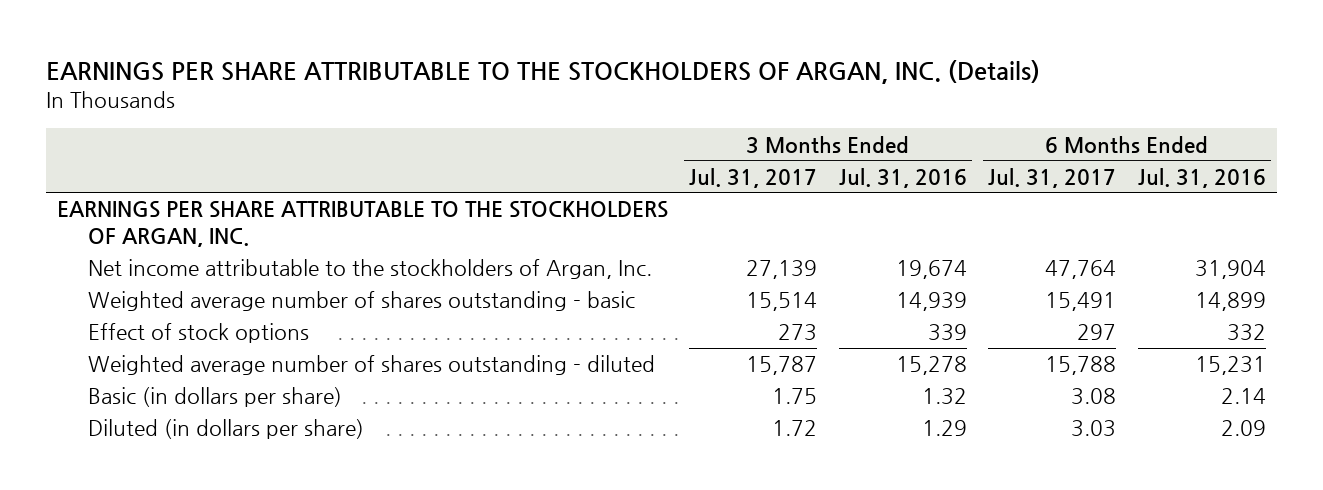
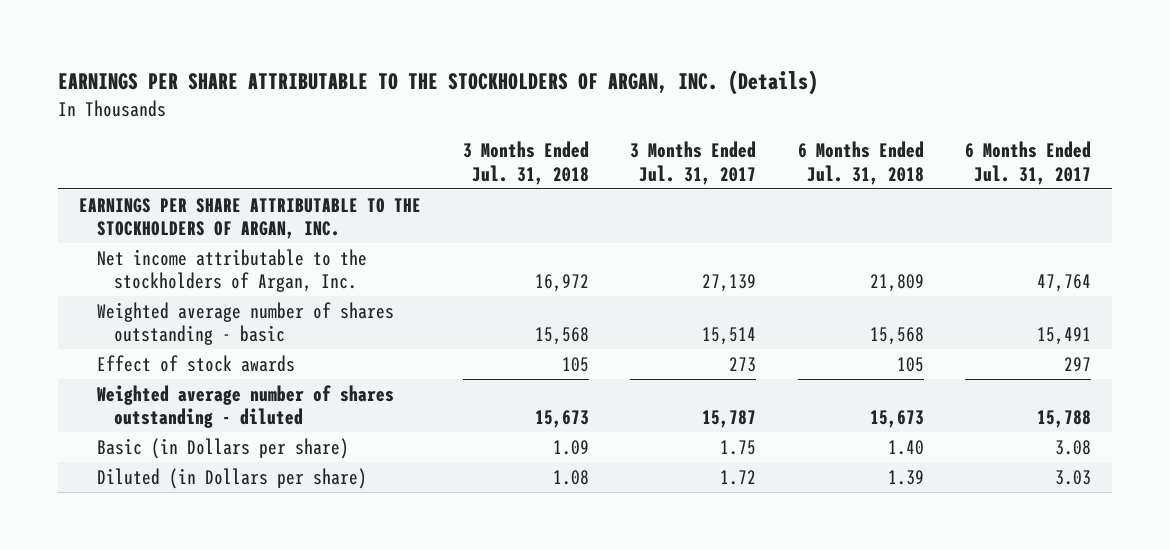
[838,167,967,188] Jul. 31, 2016 -> none
[1137,167,1266,188] Jul. 31, 2016 -> none
none -> [462,141,589,185] 3 Months Ended Jul. 31, 2018
none -> [797,141,924,185] 6 Months Ended Jul. 31, 2018
[88,323,310,344] Effect of stock options -> [96,354,295,372] Effect of stock awards
[88,387,343,408] Basic (in dollars per share) -> [96,437,349,459] Basic (in Dollars per share)
[88,419,365,440] Diluted (in dollars per share) -> [96,467,367,489] Diluted (in Dollars per share)

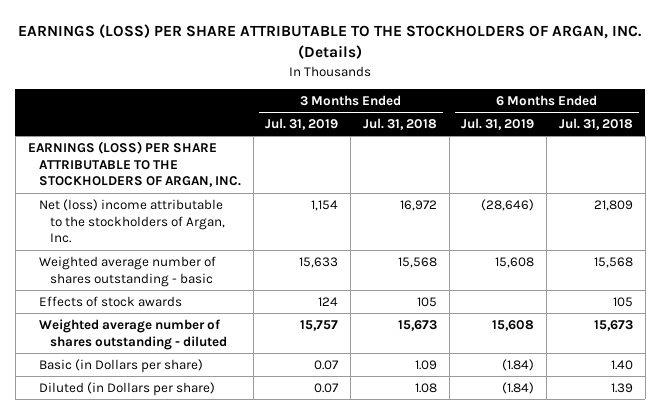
[58,70,819,96] EARNINGS PER SHARE ATTRIBUTABLE TO THE STOCKHOLDERS OF ARGAN, INC. (Details) -> [18,24,642,60] EARNINGS (LOSS) PER SHARE ATTRIBUTABLE TO THE STOCKHOLDERS OF ARGAN, INC. (Details)
[630,141,757,185] 3 Months Ended Jul. 31, 2017 -> none
[965,141,1092,185] 6 Months Ended Jul. 31, 2017 -> none
none -> [265,118,339,131] Jul. 31, 2019
none -> [461,118,535,131] Jul. 31, 2019
[79,197,422,240] EARNINGS PER SHARE ATTRIBUTABLE TO THE STOCKHOLDERS OF ARGAN, INC. -> [27,140,241,188] EARNINGS (LOSS) PER SHARE ATTRIBUTABLE TO THE STOCKHOLDERS OF ARGAN, INC.
[96,248,367,293] Net income attributable to the stockholders of Argan, Inc. -> [38,198,226,244] Net (loss) income attributable to the stockholders of Argan, Inc.
[96,354,295,372] Effect of stock awards -> [38,295,182,307] Effects of stock awards

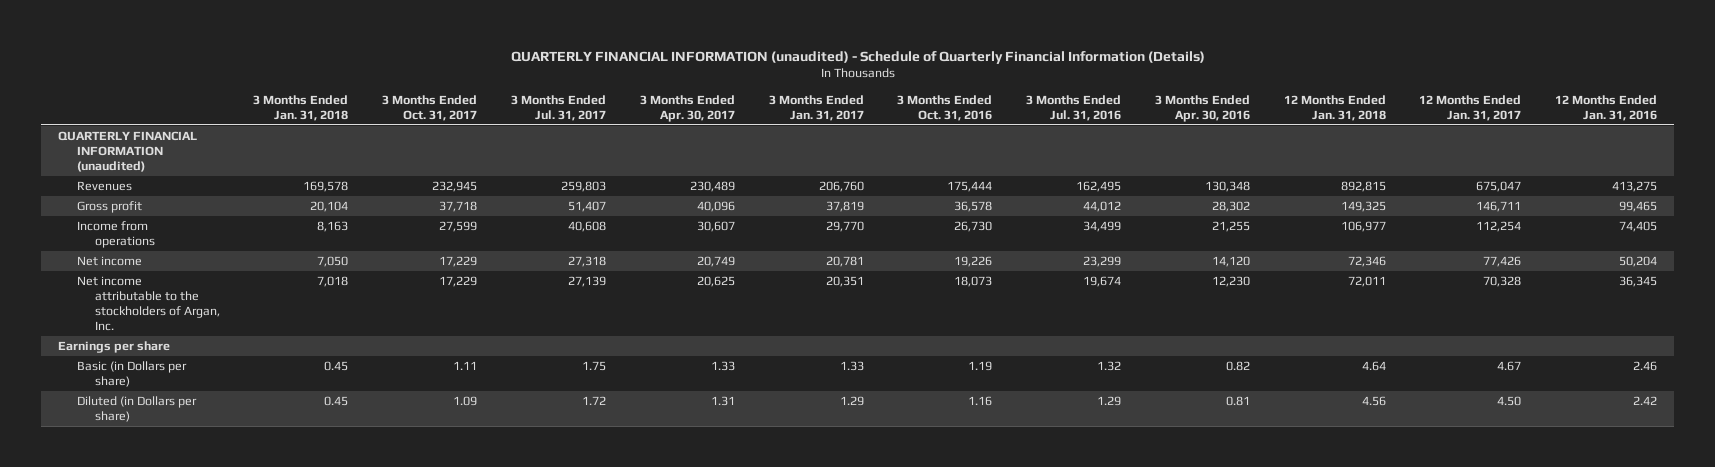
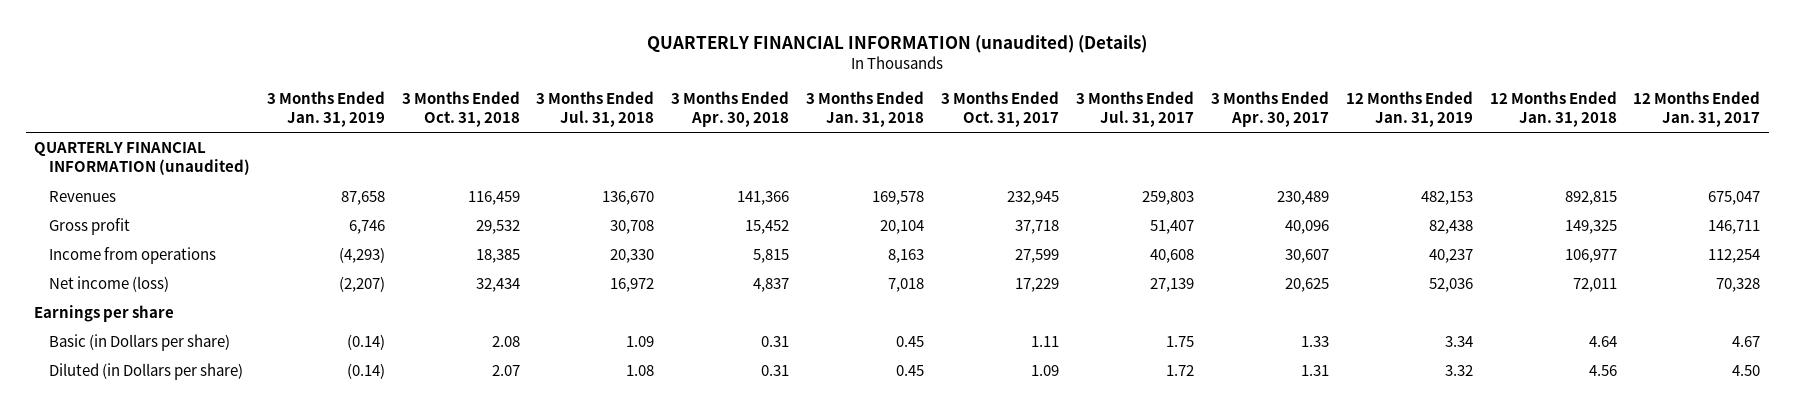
[510,50,1205,64] QUARTERLY FINANCIAL INFORMATION (unaudited) - Schedule of Quarterly Financial Information (Details) -> [647,34,1148,53] QUARTERLY FINANCIAL INFORMATION (unaudited) (Details)
[768,94,864,121] 3 Months Ended Jan. 31, 2017 -> none
[897,94,993,121] 3 Months Ended Oct. 31, 2016 -> none
[1026,94,1122,121] 3 Months Ended Jul. 31, 2016 -> none
[1154,94,1250,122] 3 Months Ended Apr. 30, 2016 -> none
[1555,94,1658,121] 12 Months Ended Jan. 31, 2016 -> none
none -> [266,90,385,128] 3 Months Ended Jan. 31, 2019
none -> [401,90,520,128] 3 Months Ended Oct. 31, 2018
none -> [536,90,655,128] 3 Months Ended Jul. 31, 2018
none -> [671,90,790,128] 3 Months Ended Apr. 30, 2018
none -> [1345,90,1473,128] 12 Months Ended Jan. 31, 2019
[76,256,142,267] Net income -> none
[76,276,220,331] Net income attributable to the stockholders of Argan, Inc. -> [48,276,169,293] Net income (loss)

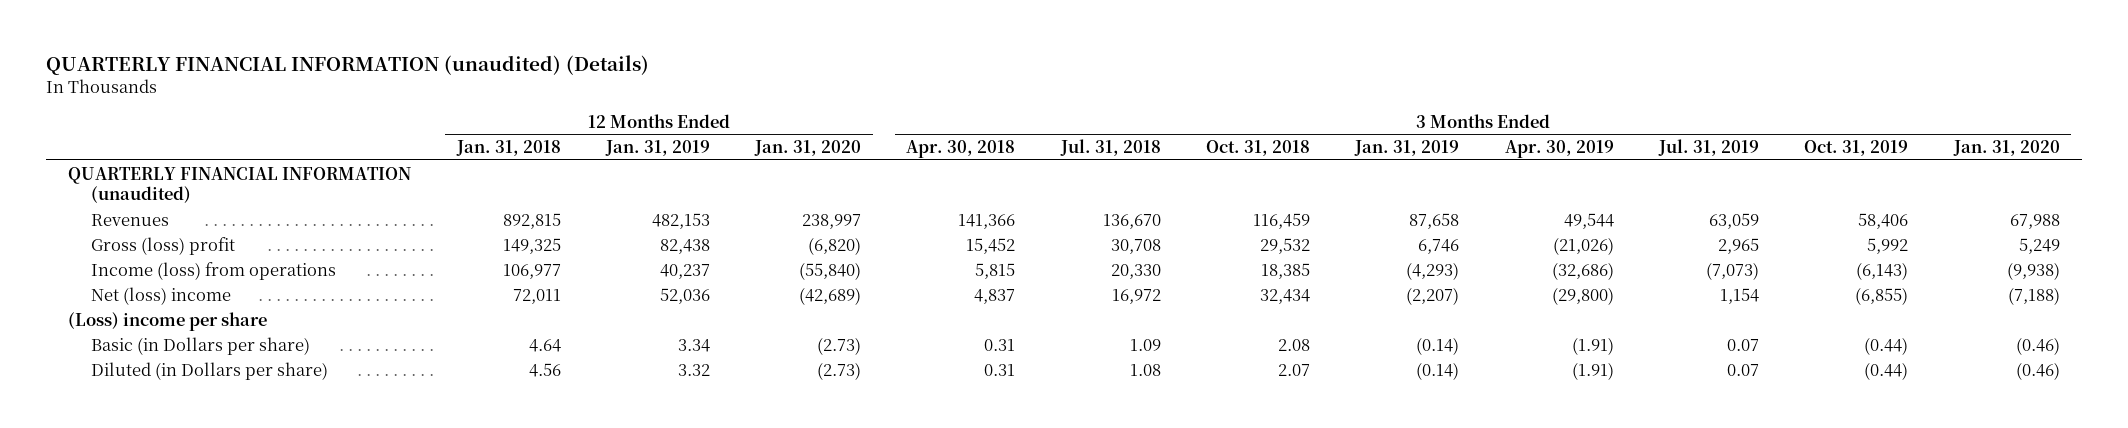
[806,90,925,128] 3 Months Ended Jan. 31, 2018 -> none
[941,90,1060,128] 3 Months Ended Oct. 31, 2017 -> none
[1075,90,1194,128] 3 Months Ended Jul. 31, 2017 -> none
[1210,90,1329,128] 3 Months Ended Apr. 30, 2017 -> none
[1633,90,1761,128] 12 Months Ended Jan. 31, 2017 -> none
none -> [754,140,862,157] Jan. 31, 2020
none -> [1504,140,1614,159] Apr. 30, 2019
none -> [1657,139,1759,157] Jul. 31, 2019
none -> [1804,140,1909,157] Oct. 31, 2019
none -> [1952,140,2060,157] Jan. 31, 2020
[48,218,130,236] Gross profit -> [91,236,236,255] Gross (loss) profit
[48,247,216,265] Income from operations -> [91,261,337,280] Income (loss) from operations
[48,276,169,293] Net income (loss) -> [91,286,232,305] Net (loss) income
[34,305,175,323] Earnings per share -> [68,311,268,331] (Loss) income per share

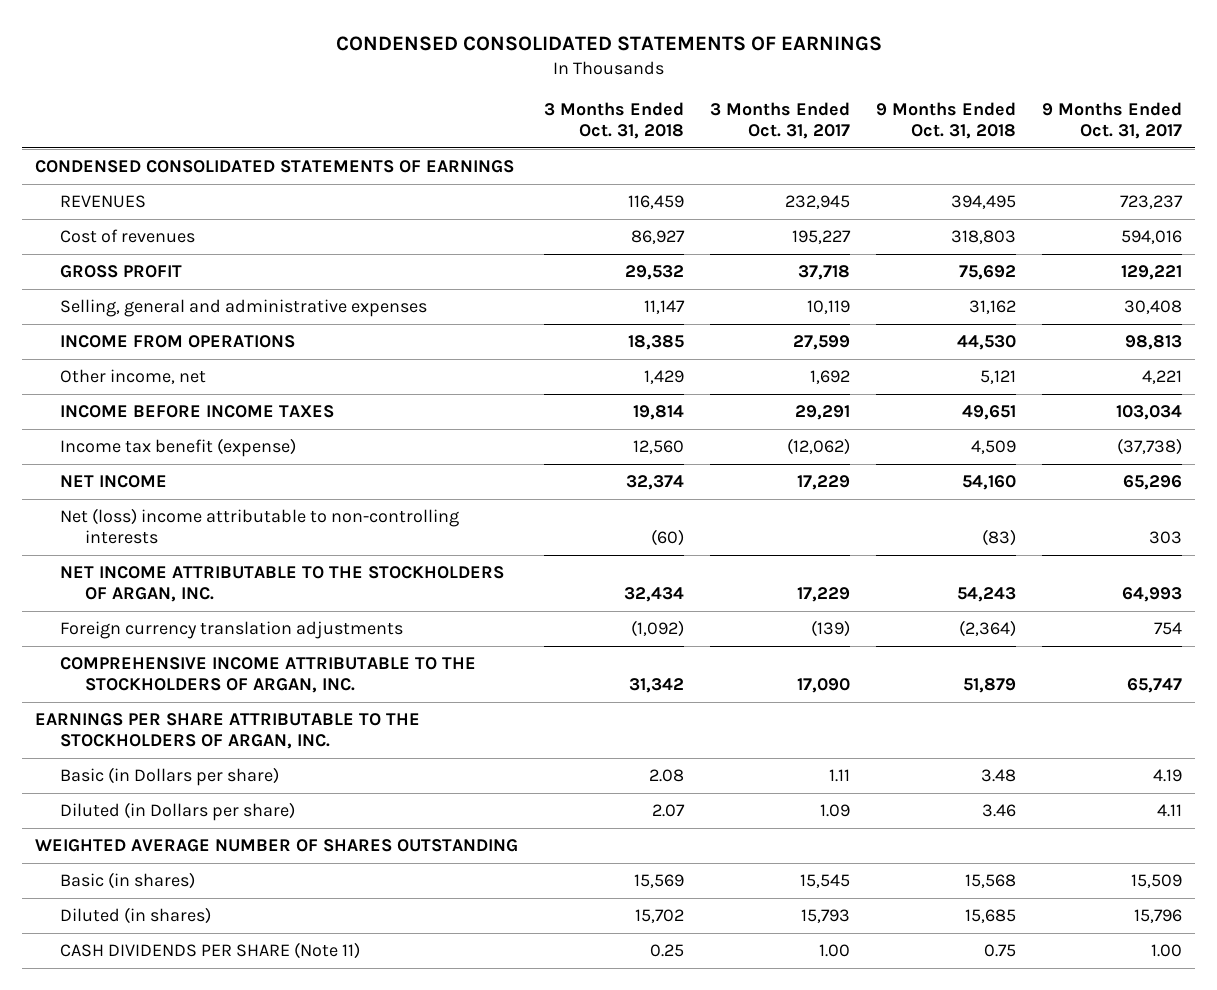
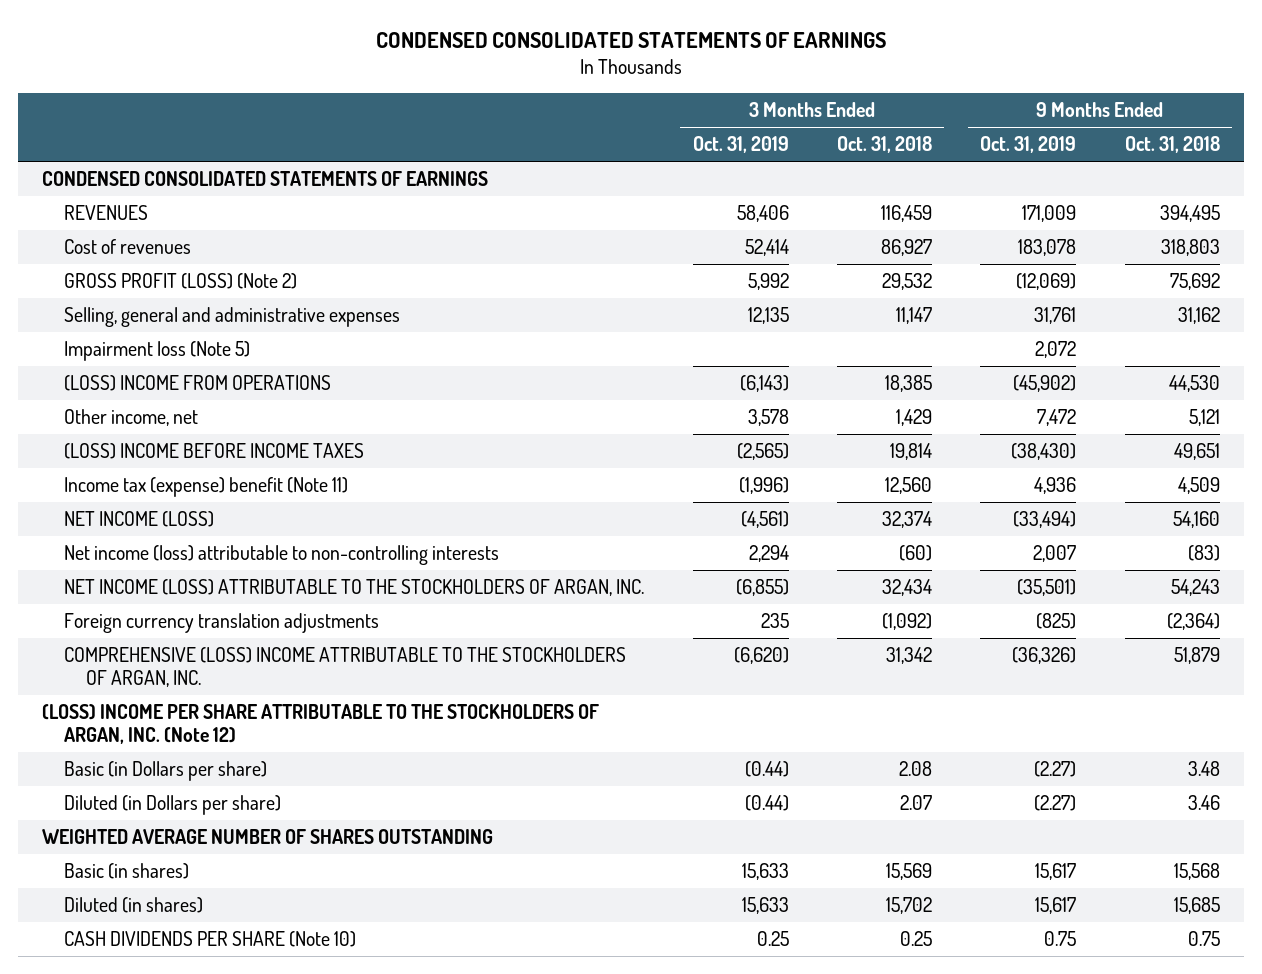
[710,101,851,140] 3 Months Ended Oct. 31, 2017 -> none
[1041,101,1182,140] 9 Months Ended Oct. 31, 2017 -> none
none -> [692,136,789,154] Oct. 31, 2019
none -> [980,136,1077,154] Oct. 31, 2019
[60,264,183,278] GROSS PROFIT -> [64,273,298,290] GROSS PROFIT (LOSS) (Note 2)
none -> [64,341,251,362] Impairment loss (Note 5)
[60,334,296,348] INCOME FROM OPERATIONS -> [64,375,332,392] (LOSS) INCOME FROM OPERATIONS
[60,404,335,418] INCOME BEFORE INCOME TAXES -> [64,443,365,460] (LOSS) INCOME BEFORE INCOME TAXES
[60,437,297,457] Income tax benefit (expense) -> [64,477,349,498] Income tax (expense) benefit (Note 11)
[60,474,168,488] NET INCOME -> [64,511,215,528] NET INCOME (LOSS)
[60,507,460,545] Net (loss) income attributable to non-controlling interests -> [64,545,500,566] Net income (loss) attributable to non-controlling interests
[60,565,505,603] NET INCOME ATTRIBUTABLE TO THE STOCKHOLDERS OF ARGAN, INC. -> [64,579,645,597] NET INCOME (LOSS) ATTRIBUTABLE TO THE STOCKHOLDERS OF ARGAN, INC.
[60,656,477,694] COMPREHENSIVE INCOME ATTRIBUTABLE TO THE STOCKHOLDERS OF ARGAN, INC. -> [64,647,627,687] COMPREHENSIVE (LOSS) INCOME ATTRIBUTABLE TO THE STOCKHOLDERS OF ARGAN, INC.
[35,712,421,750] EARNINGS PER SHARE ATTRIBUTABLE TO THE STOCKHOLDERS OF ARGAN, INC. -> [42,704,600,744] (LOSS) INCOME PER SHARE ATTRIBUTABLE TO THE STOCKHOLDERS OF ARGAN, INC. (Note 12)
[60,941,361,959] CASH DIVIDENDS PER SHARE (Note 11) -> [64,931,357,948] CASH DIVIDENDS PER SHARE (Note 10)

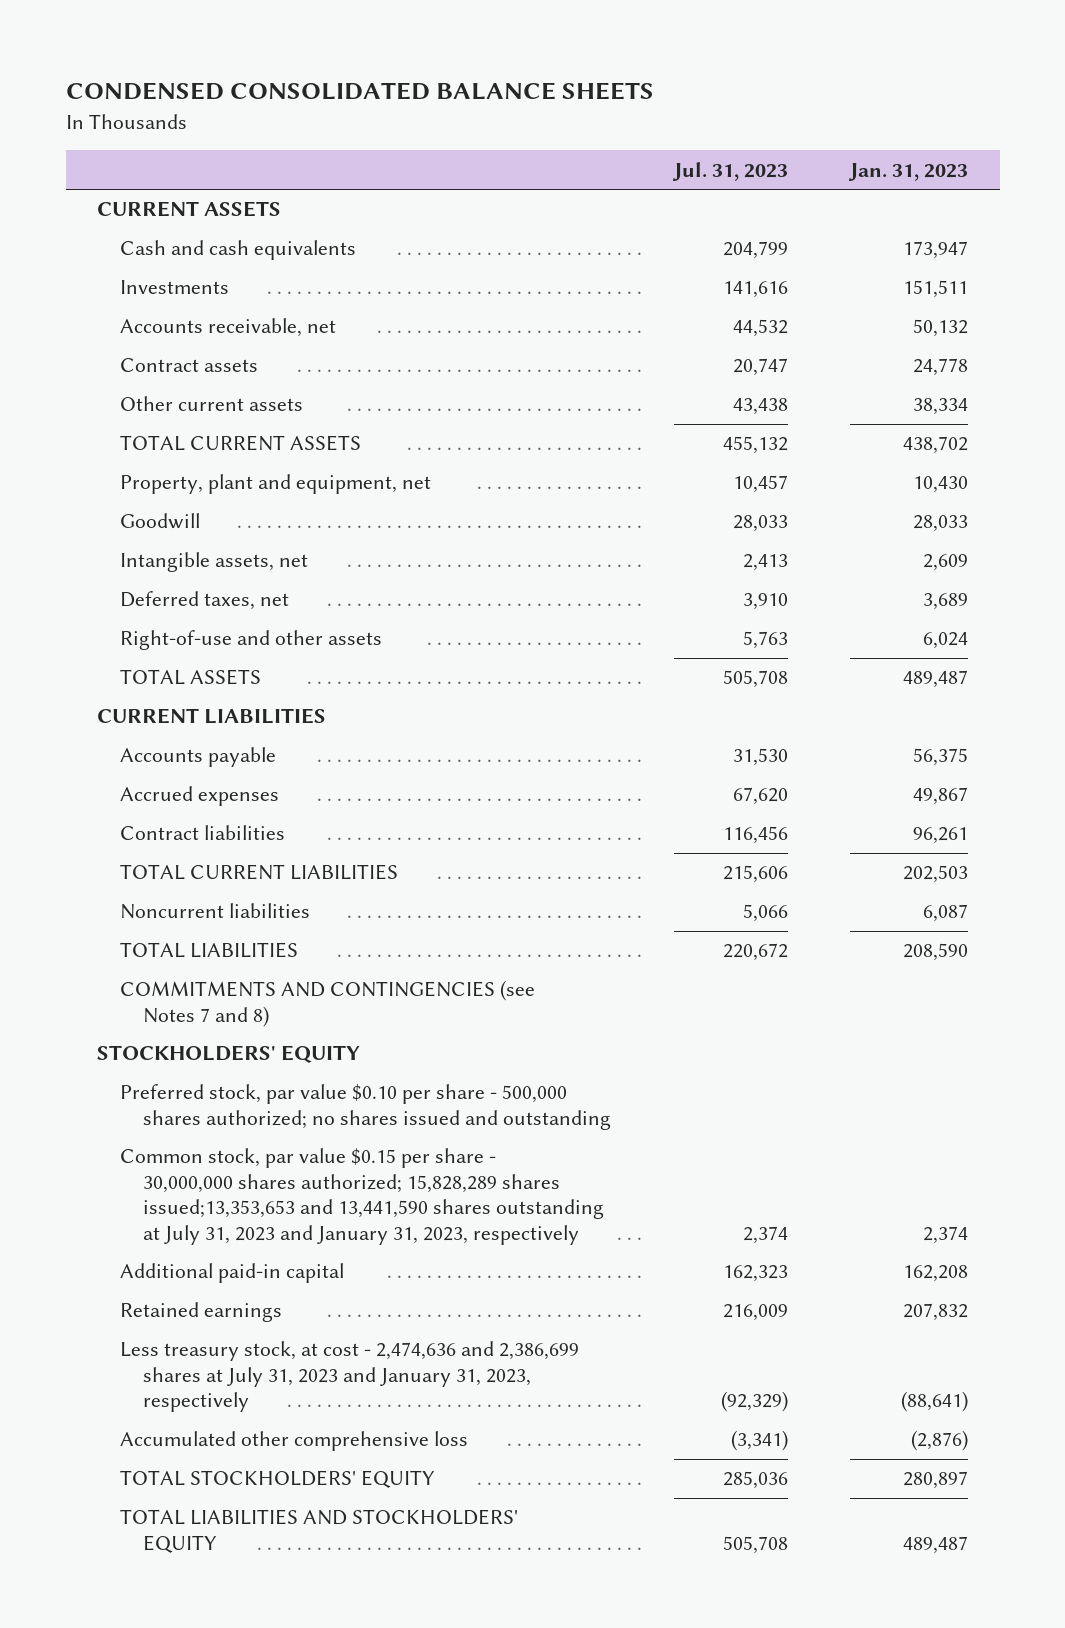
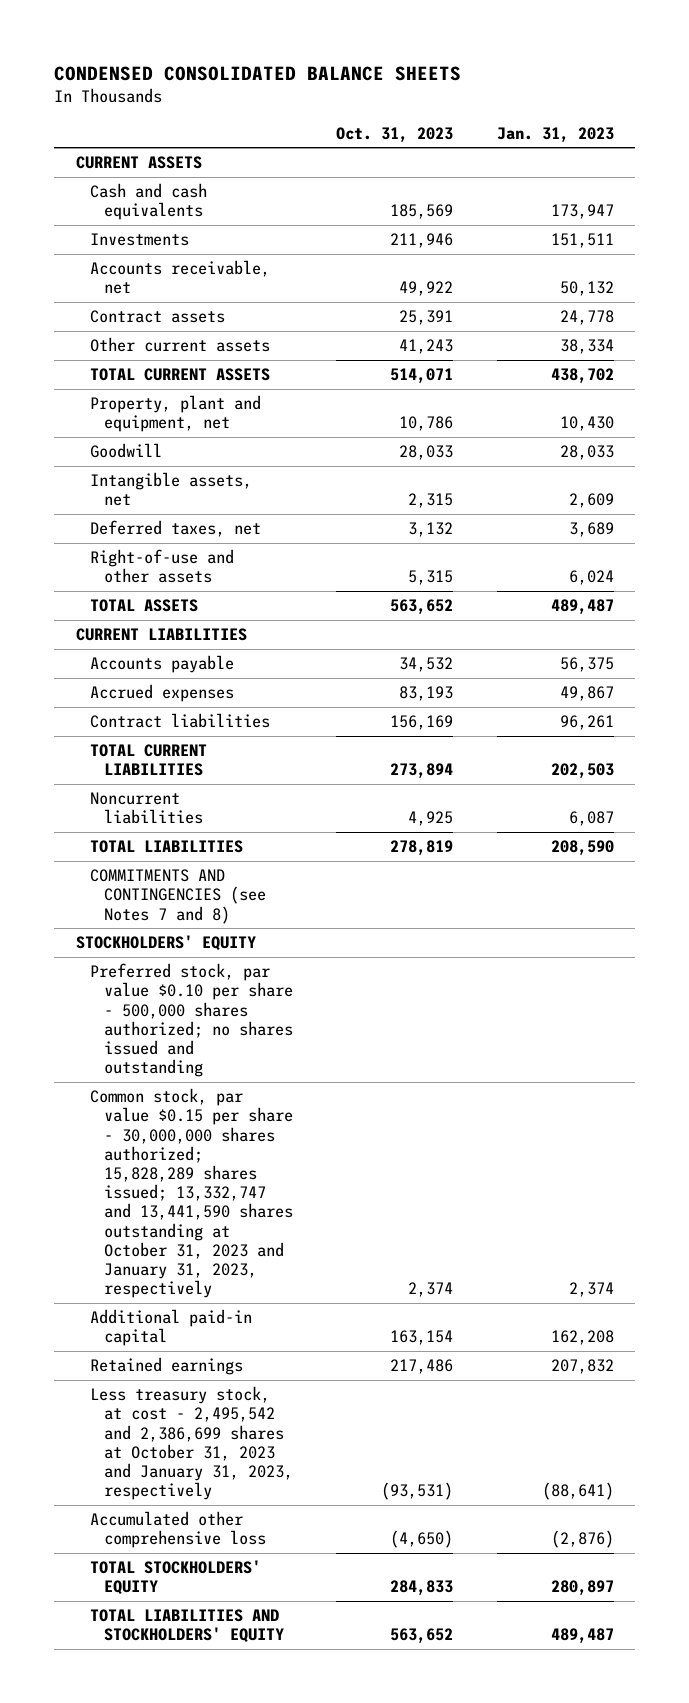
[671,161,788,181] Jul. 31, 2023 -> none
none -> [336,126,454,143] Oct. 31, 2023
[119,1148,604,1245] Common stock, par value $0.15 per share - 30,000,000 shares authorized; 15,828,289 shares issued;13,353,653 and 13,441,590 shares outstanding at July 31, 2023 and January 31, 2023, respectively -> [89,1088,294,1299] Common stock, par value $0.15 per share - 30,000,000 shares authorized; 15,828,289 shares issued; 13,332,747 and 13,441,590 shares outstanding at October 31, 2023 and January 31, 2023, respectively
[119,1341,579,1413] Less treasury stock, at cost - 2,474,636 and 2,386,699 shares at July 31, 2023 and January 31, 2023, respectively -> [89,1386,294,1501] Less treasury stock, at cost - 2,495,542 and 2,386,699 shares at October 31, 2023 and January 31, 2023, respectively

